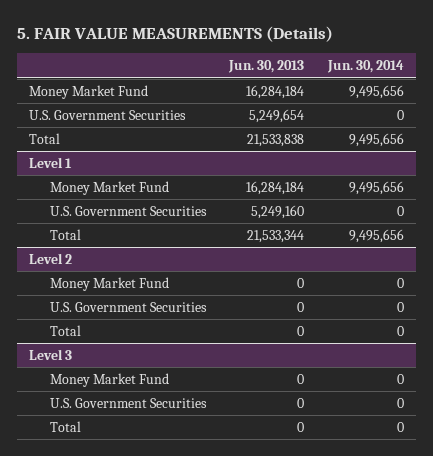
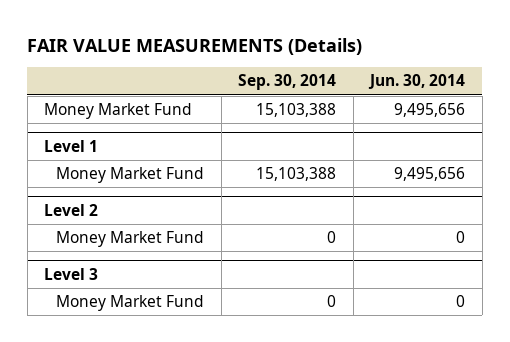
[17,26,334,43] 5. FAIR VALUE MEASUREMENTS (Details) -> [27,37,363,55] FAIR VALUE MEASUREMENTS (Details)
[228,60,305,74] Jun. 30, 2013 -> none
none -> [238,74,337,91] Sep. 30, 2014
[29,109,187,120] U.S. Government Securities -> none
[29,132,61,144] Total -> none
[49,205,207,216] U.S. Government Securities -> none
[49,228,81,240] Total -> none
[49,301,207,312] U.S. Government Securities -> none
[49,324,81,336] Total -> none
[49,397,207,408] U.S. Government Securities -> none
[49,420,81,432] Total -> none

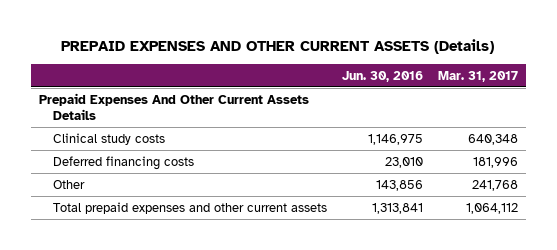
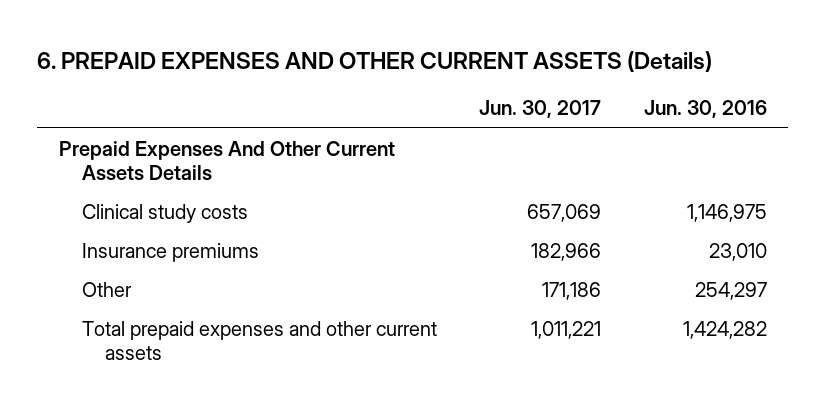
[61,39,495,55] PREPAID EXPENSES AND OTHER CURRENT ASSETS (Details) -> [37,50,713,72] 6. PREPAID EXPENSES AND OTHER CURRENT ASSETS (Details)
[438,70,519,82] Mar. 31, 2017 -> none
none -> [479,100,602,119] Jun. 30, 2017
[53,155,195,170] Deferred financing costs -> [81,242,259,262] Insurance premiums
[376,179,424,191] 143,856 -> [694,281,767,300] 254,297
[372,202,424,214] 1,313,841 -> [682,320,767,339] 1,424,282

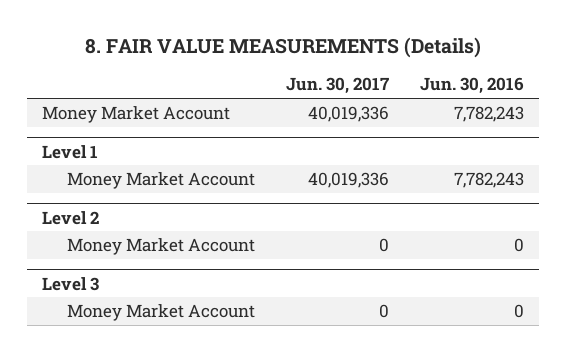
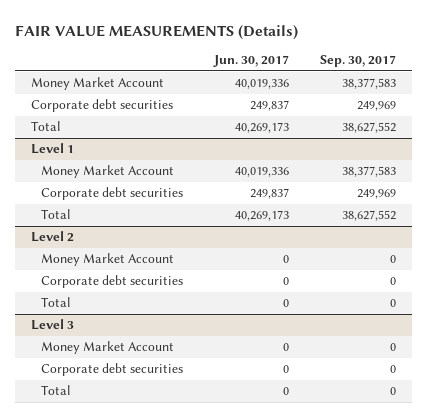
[85,37,482,59] 8. FAIR VALUE MEASUREMENTS (Details) -> [14,24,298,40] FAIR VALUE MEASUREMENTS (Details)
[419,77,524,95] Jun. 30, 2016 -> none
none -> [320,55,397,68] Sep. 30, 2017
none -> [30,99,173,113] Corporate debt securities
none -> [30,121,60,132] Total
none -> [41,187,184,201] Corporate debt securities
none -> [41,209,71,220] Total
none -> [41,275,184,289] Corporate debt securities
none -> [41,297,71,308] Total
none -> [41,363,184,377] Corporate debt securities
none -> [41,385,71,396] Total

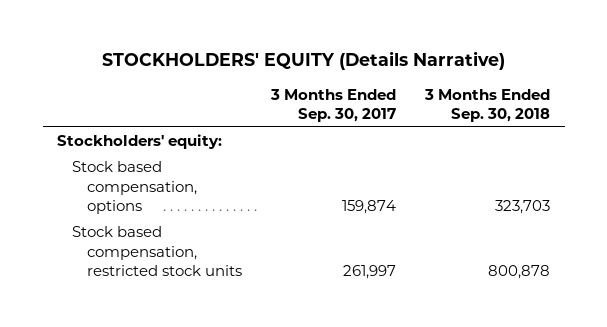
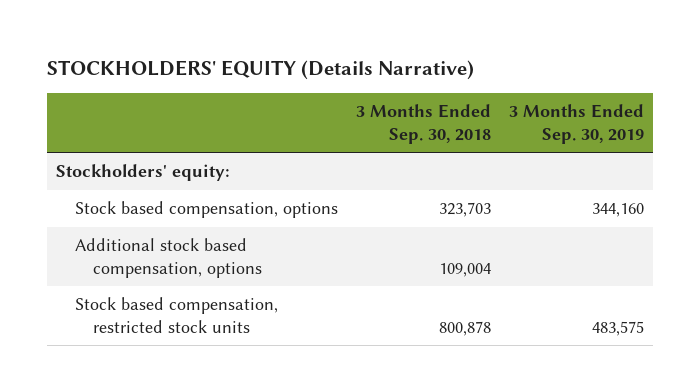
[270,88,397,122] 3 Months Ended Sep. 30, 2017 -> none
none -> [508,103,644,144] 3 Months Ended Sep. 30, 2019
none -> [74,238,262,278] Additional stock based compensation, options

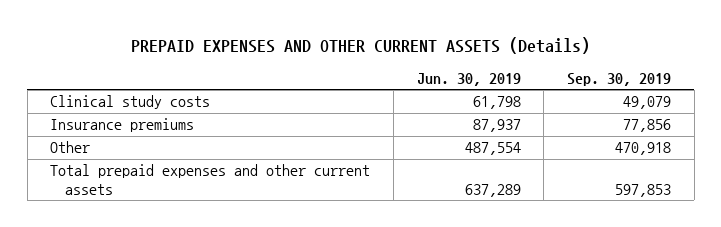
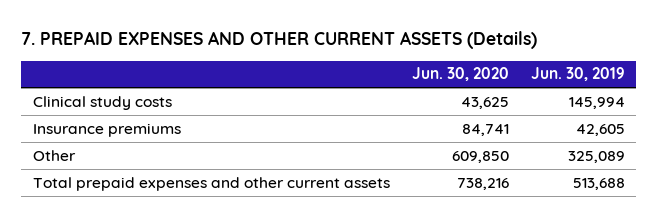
[130,37,590,55] PREPAID EXPENSES AND OTHER CURRENT ASSETS (Details) -> [21,31,538,50] 7. PREPAID EXPENSES AND OTHER CURRENT ASSETS (Details)
[567,73,672,87] Sep. 30, 2019 -> none
none -> [411,67,509,82] Jun. 30, 2020
[472,96,521,110] 61,798 -> [568,96,625,109] 145,994
[472,119,521,133] 87,937 -> [575,123,625,136] 42,605
[464,142,521,156] 487,554 -> [567,150,625,163] 325,089
[464,183,521,197] 637,289 -> [572,177,625,190] 513,688

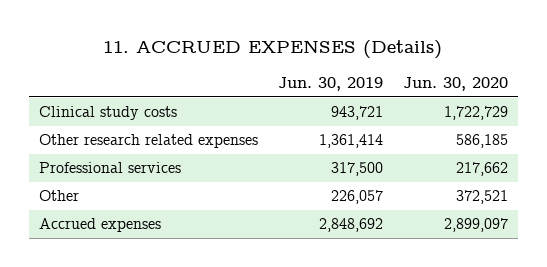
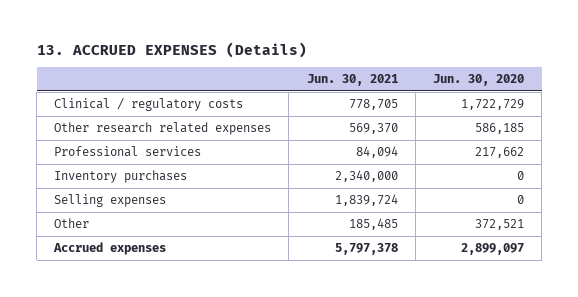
[103,39,443,59] 11. ACCRUED EXPENSES (Details) -> [36,42,307,59] 13. ACCRUED EXPENSES (Details)
[277,76,383,91] Jun. 30, 2019 -> none
none -> [306,74,398,87] Jun. 30, 2021
[38,106,177,121] Clinical study costs -> [54,98,244,112] Clinical / regulatory costs
none -> [54,170,188,184] Inventory purchases
none -> [54,194,167,208] Selling expenses

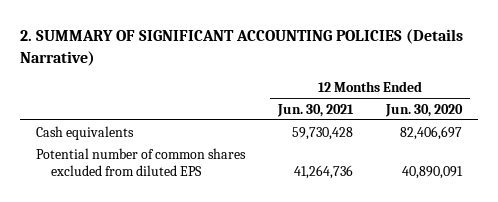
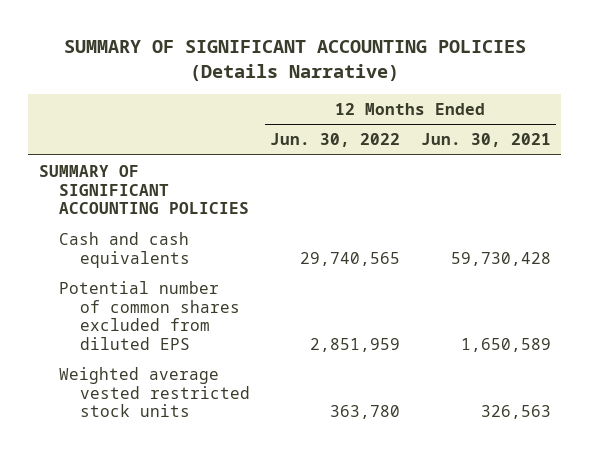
[19,29,463,66] 2. SUMMARY OF SIGNIFICANT ACCOUNTING POLICIES (Details Narrative) -> [63,40,526,81] SUMMARY OF SIGNIFICANT ACCOUNTING POLICIES (Details Narrative)
[384,103,463,117] Jun. 30, 2020 -> none
none -> [270,133,401,148] Jun. 30, 2022
none -> [38,164,250,215] SUMMARY OF SIGNIFICANT ACCOUNTING POLICIES
[36,125,135,140] Cash equivalents -> [59,231,190,268] Cash and cash equivalents
[293,164,353,179] 41,264,736 -> [460,337,551,352] 1,650,589
none -> [59,366,250,418] Weighted average vested restricted stock units

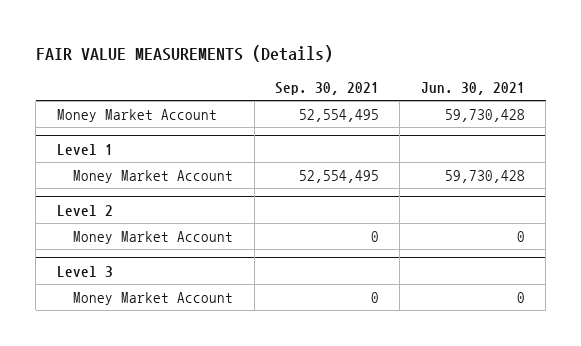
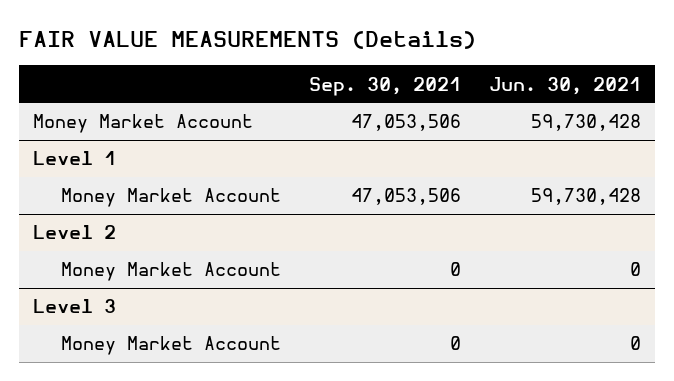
[298,108,379,122] 52,554,495 -> [351,114,462,132] 47,053,506
[298,169,379,183] 52,554,495 -> [351,188,462,206] 47,053,506

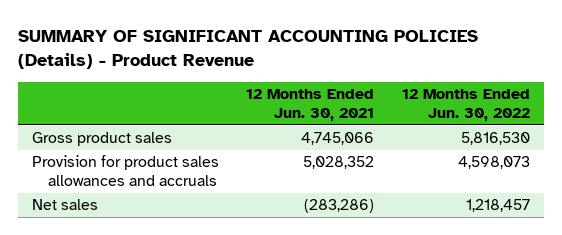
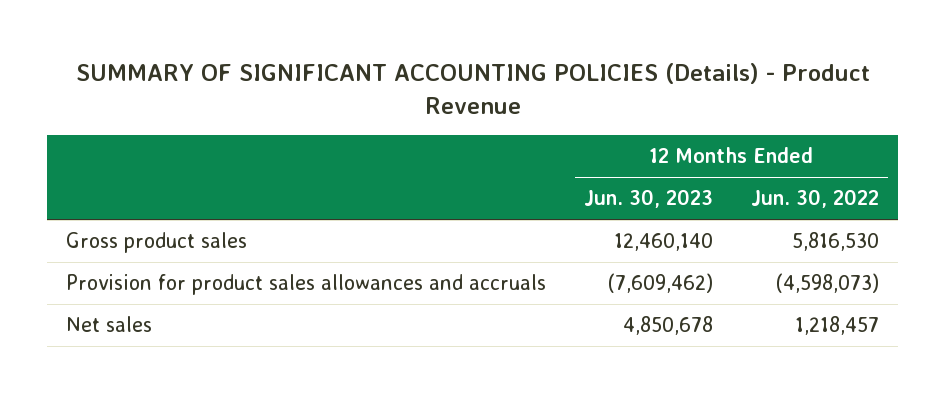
[246,89,375,121] 12 Months Ended Jun. 30, 2021 -> none
none -> [584,189,714,209] Jun. 30, 2023
[457,156,530,170] 4,598,073 -> [775,273,879,294] (4,598,073)

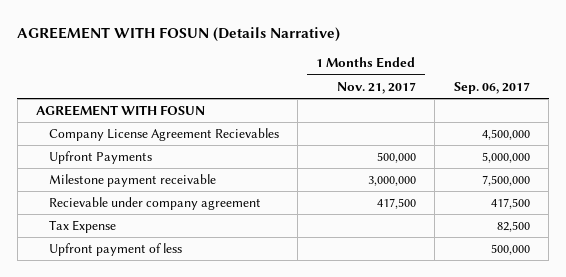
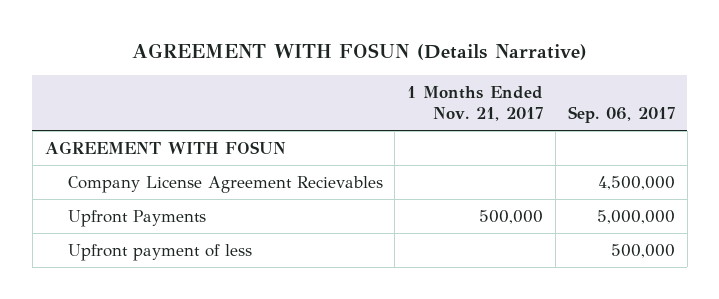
[48,174,216,188] Milestone payment receivable -> none
[48,197,261,211] Recievable under company agreement -> none
[48,220,116,234] Tax Expense -> none

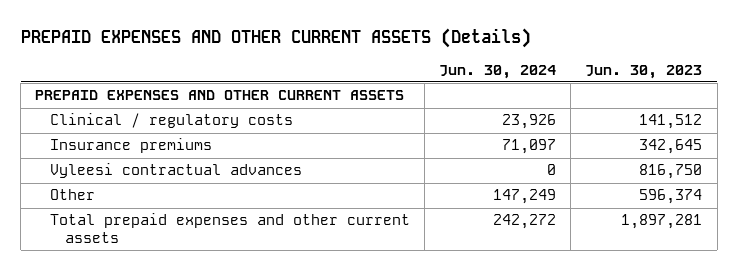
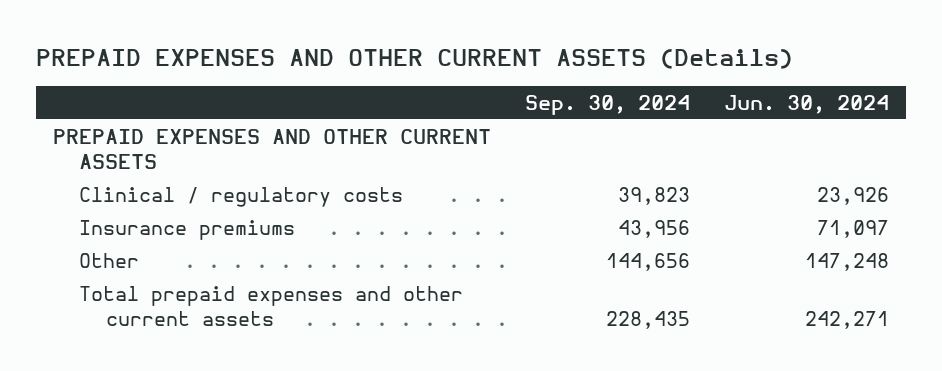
[585,64,703,79] Jun. 30, 2023 -> none
none -> [524,94,690,115] Sep. 30, 2024
[49,163,302,179] Vyleesi contractual advances -> none
[493,189,557,205] 147,249 -> [804,252,889,271] 147,248
[493,214,557,230] 242,272 -> [804,310,889,329] 242,271

